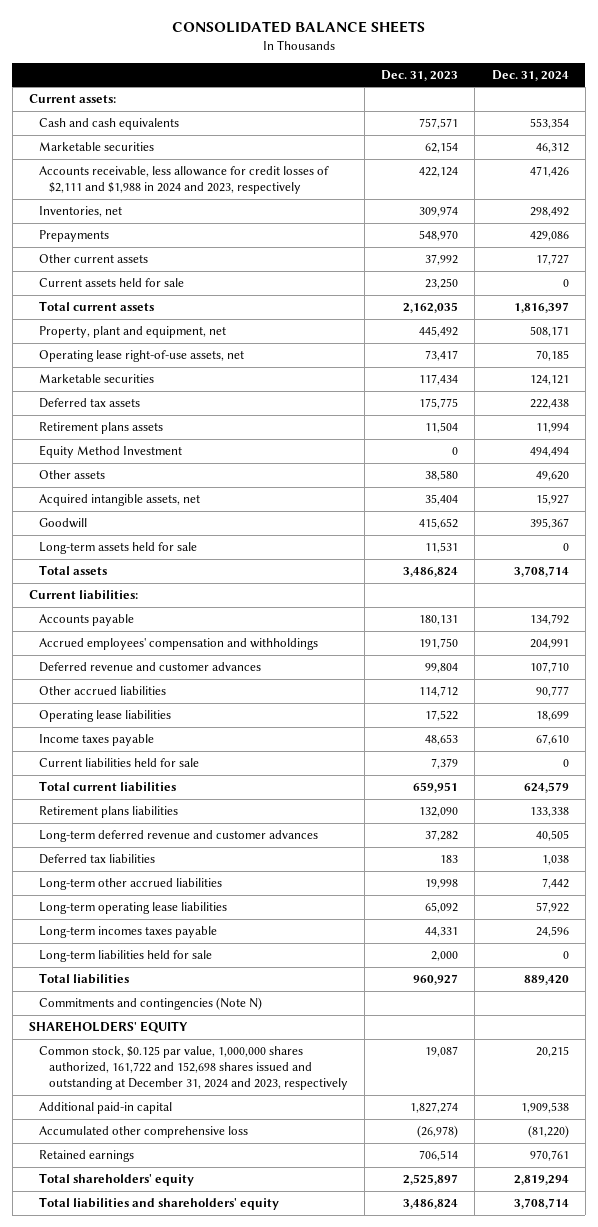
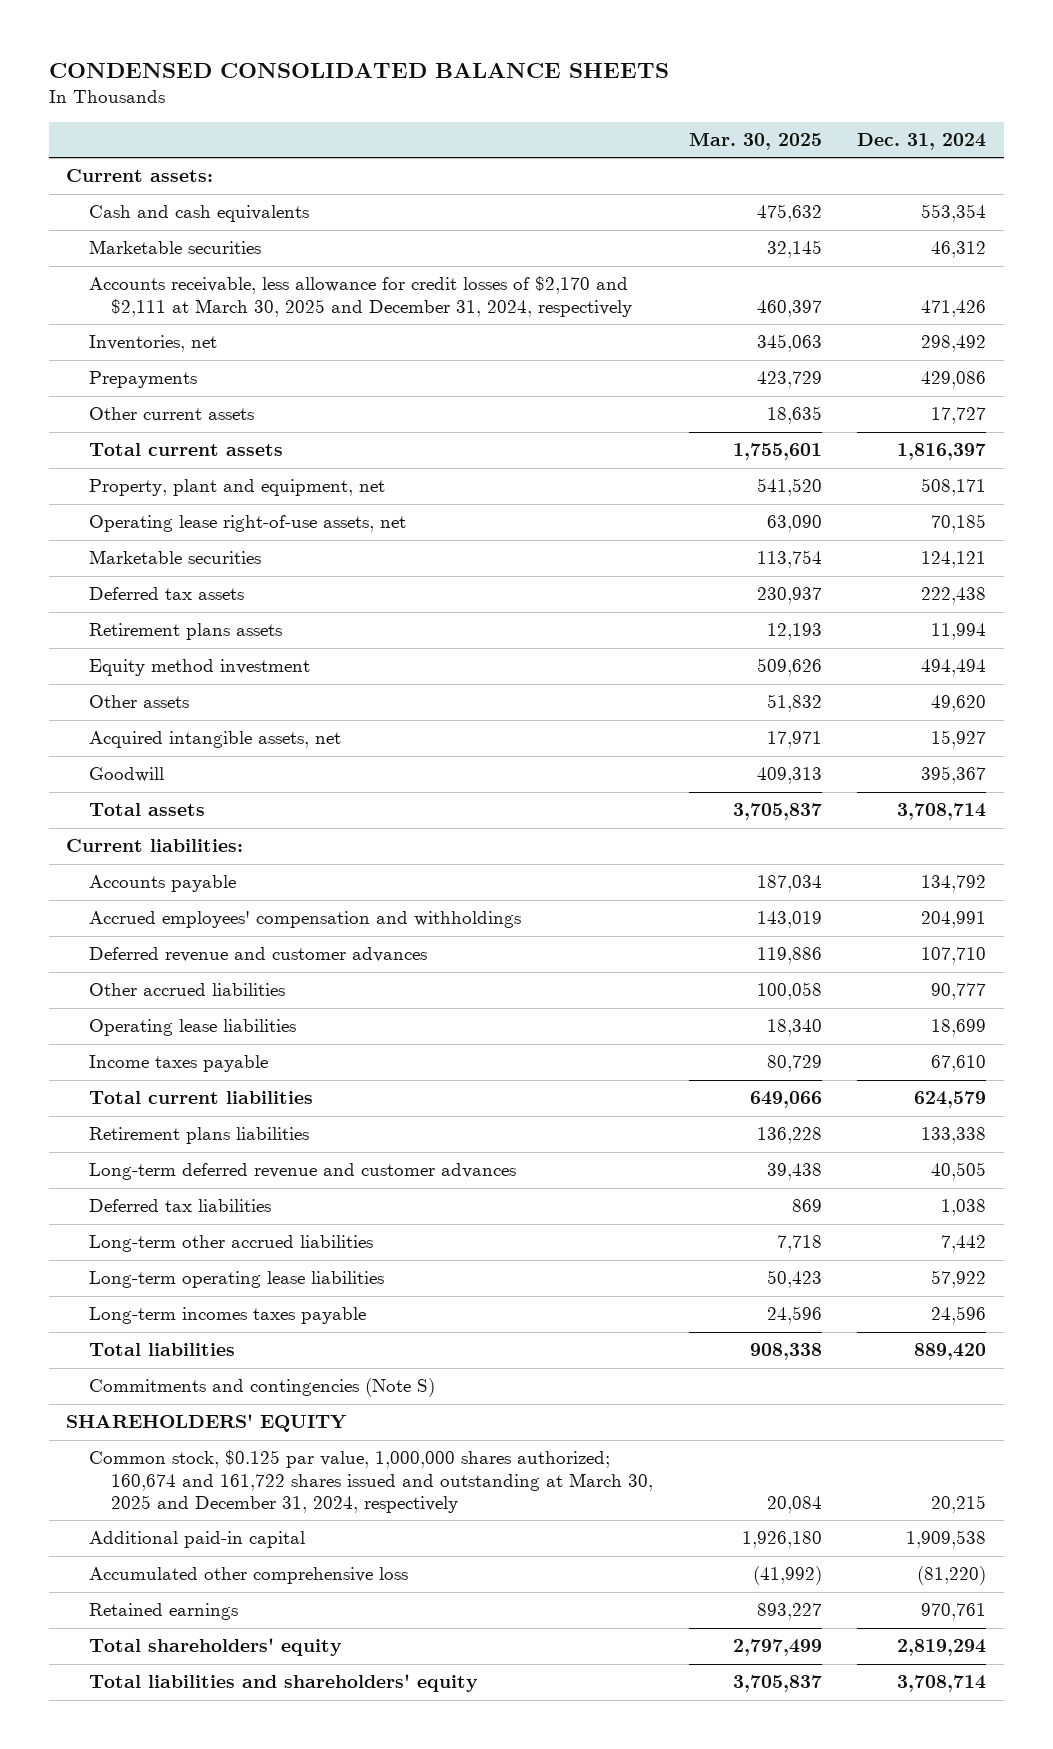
[171,21,425,34] CONSOLIDATED BALANCE SHEETS -> [48,62,669,78] CONDENSED CONSOLIDATED BALANCE SHEETS
[381,69,459,81] Dec. 31, 2023 -> none
none -> [688,131,822,150] Mar. 30, 2025
[38,166,329,195] Accounts receivable, less allowance for credit losses of $2,111 and $1,988 in 2024 and 2023, respectively -> [88,276,633,317] Accounts receivable, less allowance for credit losses of $2,170 and $2,111 at March 30, 2025 and December 31, 2024, respectively
[38,278,184,288] Current assets held for sale -> none
[38,445,182,459] Equity Method Investment -> [88,659,310,677] Equity method investment
[38,542,197,555] Long-term assets held for sale -> none
[38,758,199,768] Current liabilities held for sale -> none
[38,950,212,963] Long-term liabilities held for sale -> none
[38,997,262,1011] Commitments and contingencies (Note N) -> [88,1378,435,1398] Commitments and contingencies (Note S)
[38,1046,348,1091] Common stock, $0.125 par value, 1,000,000 shares authorized, 161,722 and 152,698 shares issued and outstanding at December 31, 2024 and 2023, respectively -> [88,1450,654,1513] Common stock, $0.125 par value, 1,000,000 shares authorized; 160,674 and 161,722 shares issued and outstanding at March 30, 2025 and December 31, 2024, respectively

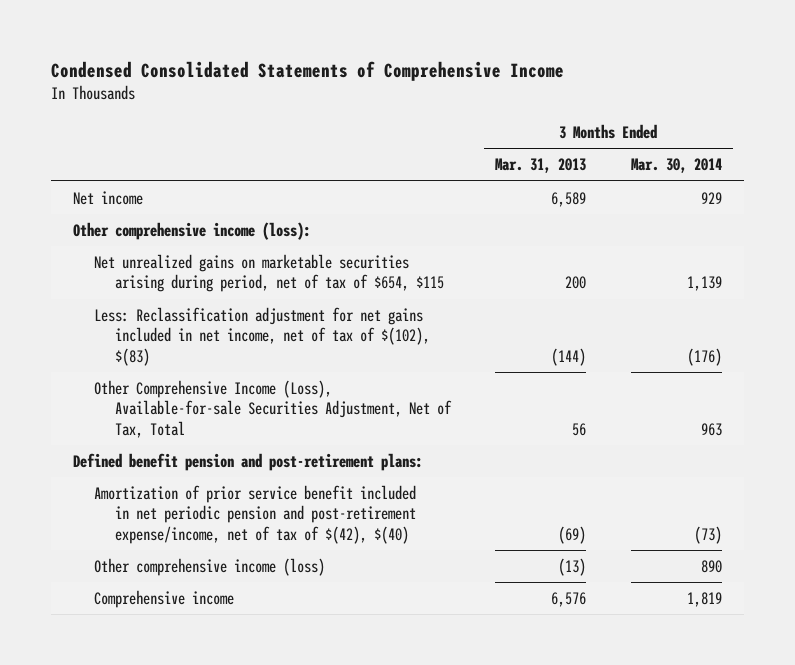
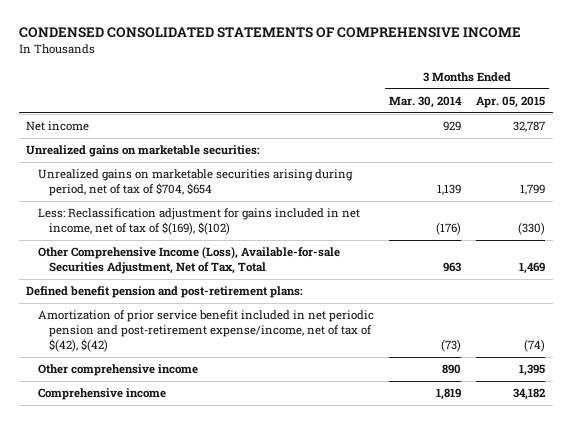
[50,60,564,81] Condensed Consolidated Statements of Comprehensive Income -> [18,27,521,39] CONDENSED CONSOLIDATED STATEMENTS OF COMPREHENSIVE INCOME
[495,158,587,174] Mar. 31, 2013 -> none
none -> [476,95,546,108] Apr. 05, 2015
[73,221,312,240] Other comprehensive income (loss): -> none
none -> [26,145,261,158] Unrealized gains on marketable securities:
[93,253,444,293] Net unrealized gains on marketable securities arising during period, net of tax of $654, $115 -> [37,169,353,197] Unrealized gains on marketable securities arising during period, net of tax of $704, $654
[93,306,430,366] Less: Reclassification adjustment for net gains included in net income, net of tax of $(102), $(83) -> [37,208,360,236] Less: Reclassification adjustment for gains included in net income, net of tax of $(169), $(102)
[93,484,416,544] Amortization of prior service benefit included in net periodic pension and post-retirement expense/income, net of tax of $(42), $(40) -> [37,310,374,353] Amortization of prior service benefit included in net periodic pension and post-retirement expense/income, net of tax of $(42), $(42)
[93,557,325,576] Other comprehensive income (loss) -> [37,364,198,377] Other comprehensive income

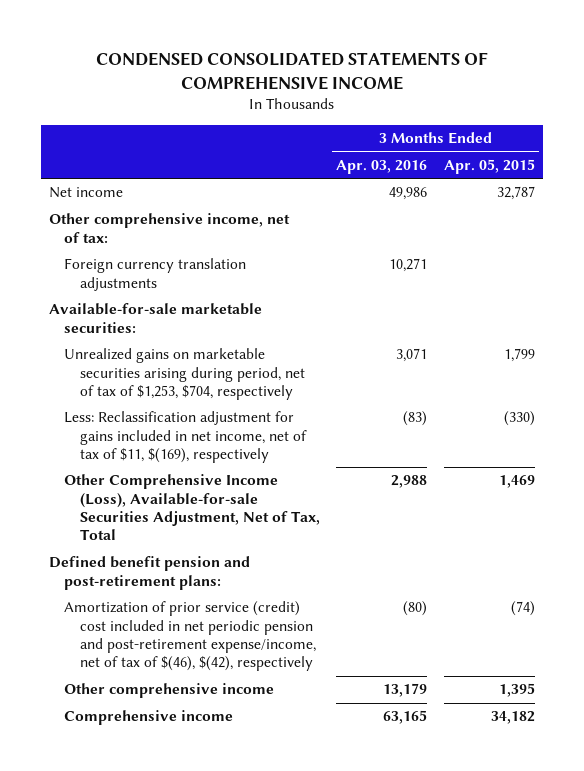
[388,95,462,108] Mar. 30, 2014 -> none
none -> [336,160,428,175] Apr. 03, 2016
[26,145,261,158] Unrealized gains on marketable securities: -> none
none -> [48,213,290,243] Other comprehensive income, net of tax:
none -> [64,258,247,291] Foreign currency translation adjustments
none -> [48,303,262,333] Available-for-sale marketable securities:
[37,169,353,197] Unrealized gains on marketable securities arising during period, net of tax of $704, $654 -> [64,348,306,400] Unrealized gains on marketable securities arising during period, net of tax of $1,253, $704, respectively
[37,208,360,236] Less: Reclassification adjustment for gains included in net income, net of tax of $(169), $(102) -> [64,411,308,463] Less: Reclassification adjustment for gains included in net income, net of tax of $11, $(169), respectively
[37,310,374,353] Amortization of prior service benefit included in net periodic pension and post-retirement expense/income, net of tax of $(42), $(42) -> [64,601,317,672] Amortization of prior service (credit) cost included in net periodic pension and post-retirement expense/income, net of tax of $(46), $(42), respectively

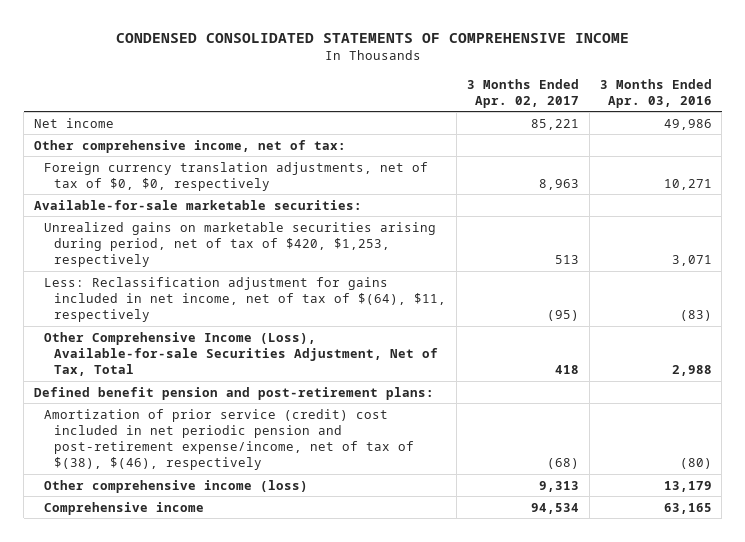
[443,159,535,175] Apr. 05, 2015 -> none
none -> [466,78,579,108] 3 Months Ended Apr. 02, 2017
[64,258,247,291] Foreign currency translation adjustments -> [44,161,429,191] Foreign currency translation adjustments, net of tax of $0, $0, respectively
[64,348,306,400] Unrealized gains on marketable securities arising during period, net of tax of $1,253, $704, respectively -> [44,221,437,268] Unrealized gains on marketable securities arising during period, net of tax of $420, $1,253, respectively
[64,411,308,463] Less: Reclassification adjustment for gains included in net income, net of tax of $11, $(169), respectively -> [44,276,447,323] Less: Reclassification adjustment for gains included in net income, net of tax of $(64), $11, respectively
[64,601,317,672] Amortization of prior service (credit) cost included in net periodic pension and post-retirement expense/income, net of tax of $(46), $(42), respectively -> [44,408,415,471] Amortization of prior service (credit) cost included in net periodic pension and post-retirement expense/income, net of tax of $(38), $(46), respectively
[64,683,275,699] Other comprehensive income -> [44,479,309,493] Other comprehensive income (loss)

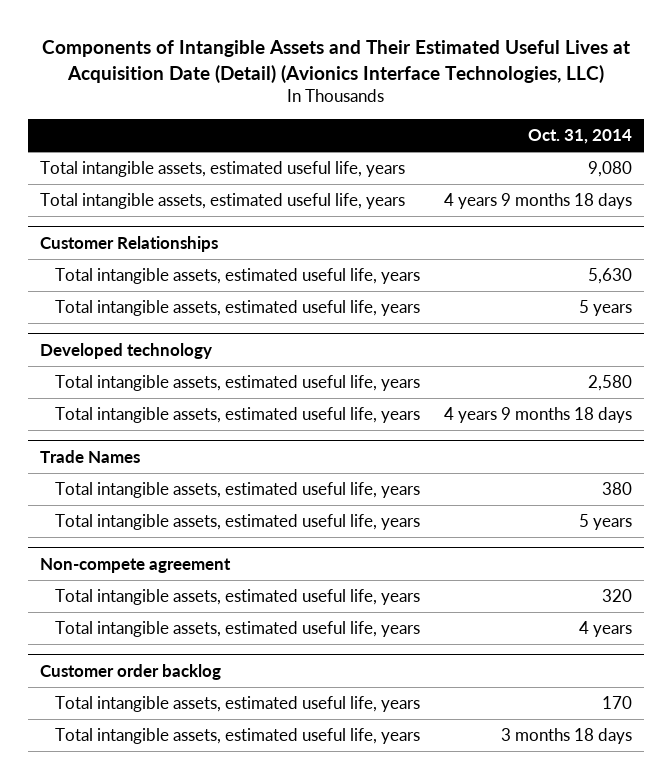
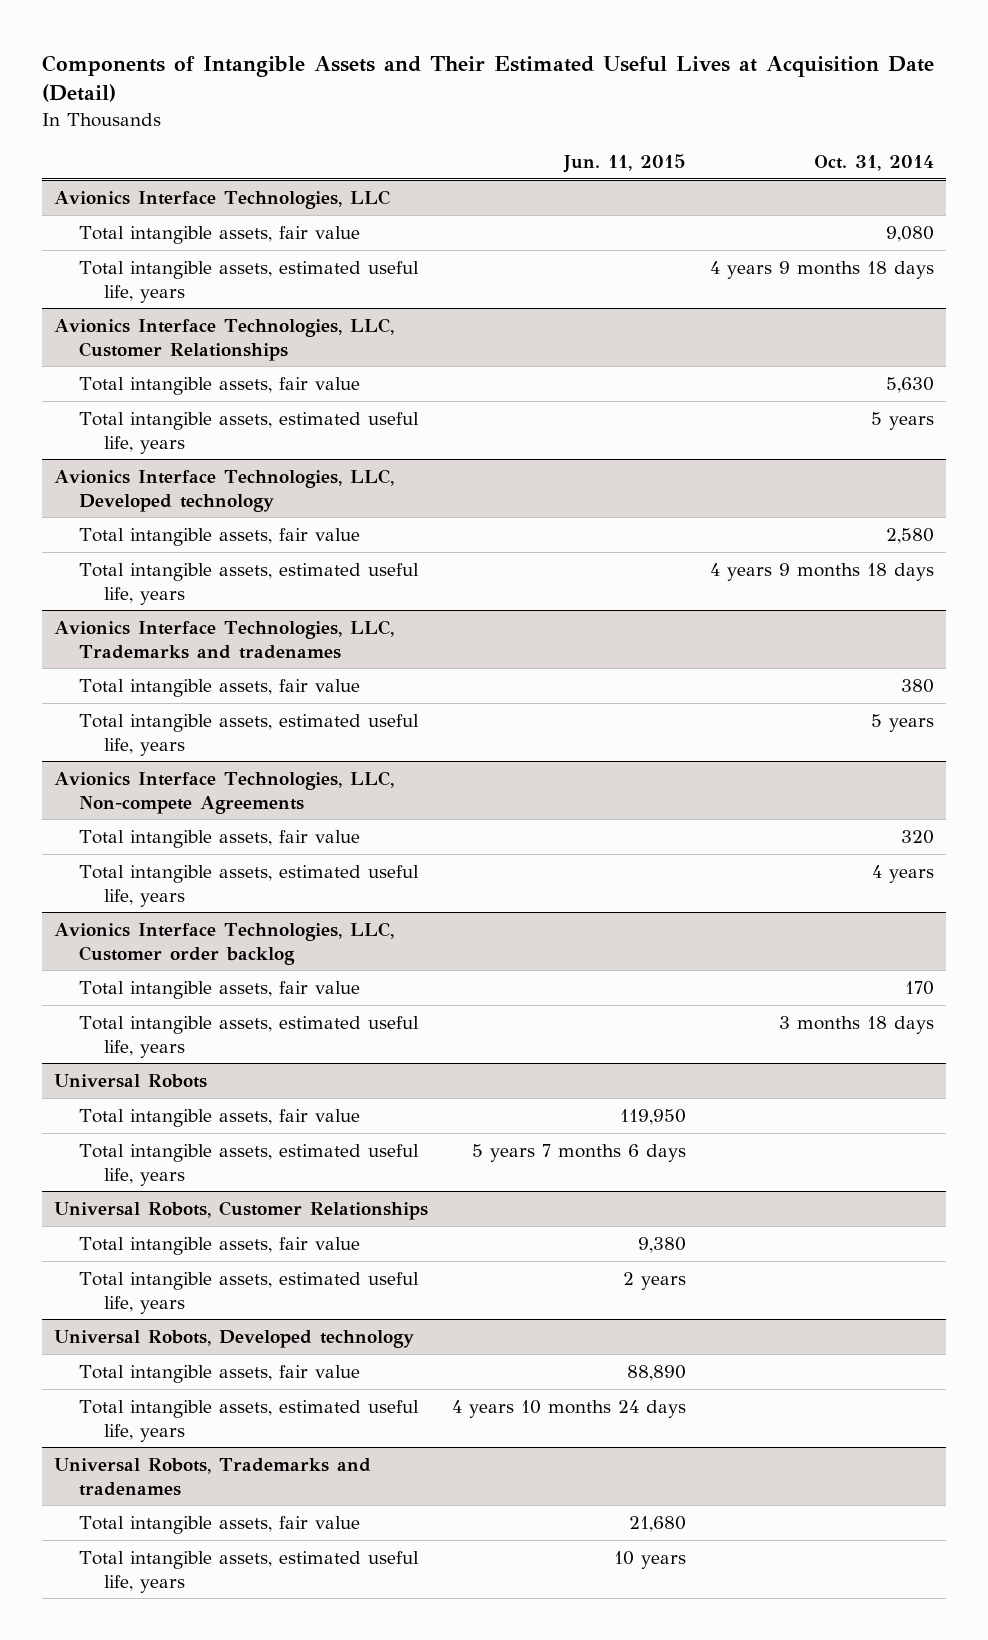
[41,39,630,83] Components of Intangible Assets and Their Estimated Useful Lives at Acquisition Date (Detail) (Avionics Interface Technologies, LLC) -> [41,54,934,103] Components of Intangible Assets and Their Estimated Useful Lives at Acquisition Date (Detail)
none -> [562,154,686,174] Jun. 11, 2015
none -> [53,189,390,209] Avionics Interface Technologies, LLC
[39,161,405,178] Total intangible assets, estimated useful life, years -> [78,225,360,244] Total intangible assets, fair value
[39,235,218,252] Customer Relationships -> none
none -> [53,317,394,361] Avionics Interface Technologies, LLC, Customer Relationships
[55,268,421,285] Total intangible assets, estimated useful life, years -> [78,376,360,395] Total intangible assets, fair value
[39,342,212,359] Developed technology -> none
none -> [53,468,394,512] Avionics Interface Technologies, LLC, Developed technology
[55,375,421,392] Total intangible assets, estimated useful life, years -> [78,527,360,546] Total intangible assets, fair value
[39,449,140,463] Trade Names -> none
none -> [53,619,394,659] Avionics Interface Technologies, LLC, Trademarks and tradenames
[55,482,421,499] Total intangible assets, estimated useful life, years -> [78,678,360,697] Total intangible assets, fair value
[39,557,231,573] Non-compete agreement -> none
none -> [53,770,394,814] Avionics Interface Technologies, LLC, Non-compete Agreements
[55,589,421,606] Total intangible assets, estimated useful life, years -> [78,829,360,848] Total intangible assets, fair value
[39,663,221,680] Customer order backlog -> none
none -> [53,921,394,965] Avionics Interface Technologies, LLC, Customer order backlog
[55,696,421,713] Total intangible assets, estimated useful life, years -> [78,980,360,999] Total intangible assets, fair value
none -> [53,1073,207,1088] Universal Robots
none -> [78,1108,360,1127] Total intangible assets, fair value
none -> [78,1143,419,1186] Total intangible assets, estimated useful life, years
none -> [53,1200,428,1220] Universal Robots, Customer Relationships
none -> [78,1236,360,1255] Total intangible assets, fair value
none -> [78,1271,419,1314] Total intangible assets, estimated useful life, years
none -> [53,1329,414,1348] Universal Robots, Developed technology
none -> [78,1364,360,1383] Total intangible assets, fair value
none -> [78,1399,419,1442] Total intangible assets, estimated useful life, years
none -> [53,1457,371,1496] Universal Robots, Trademarks and tradenames
none -> [78,1515,360,1534] Total intangible assets, fair value
none -> [78,1550,419,1593] Total intangible assets, estimated useful life, years

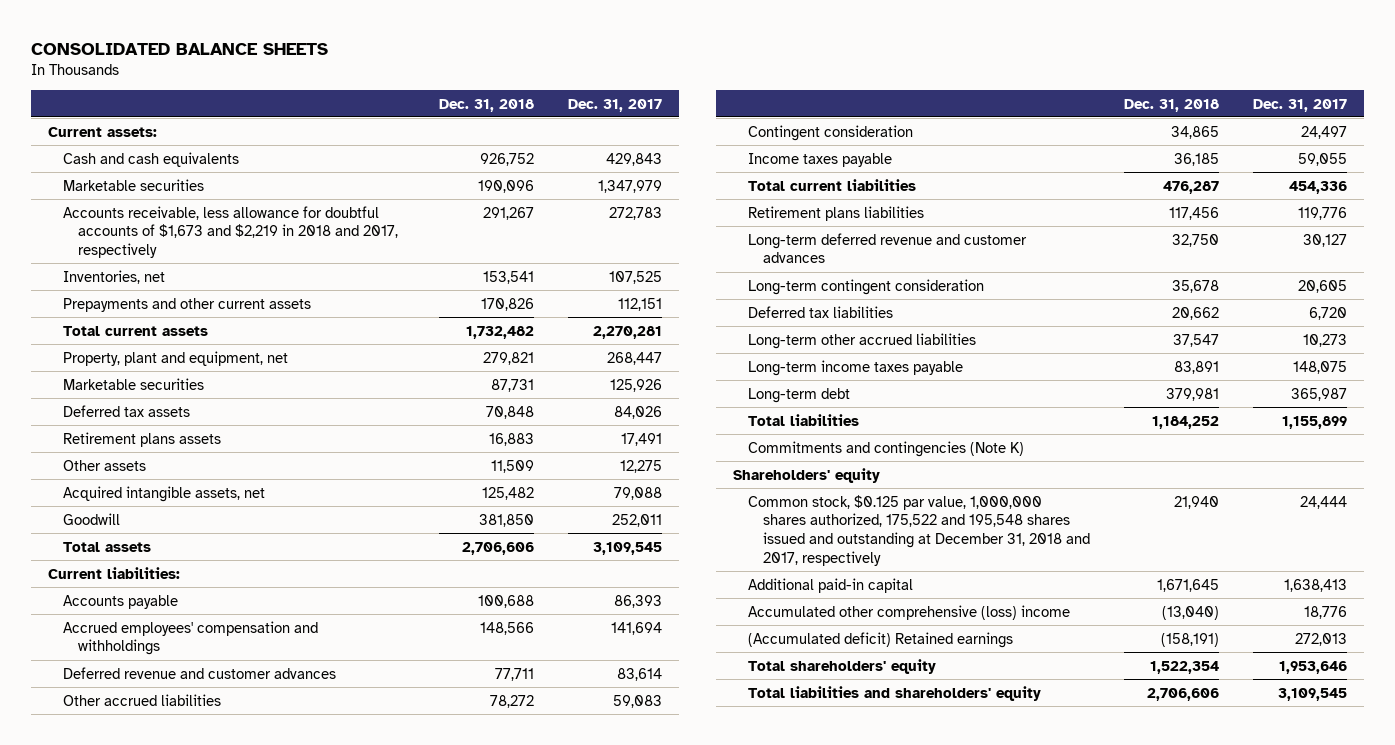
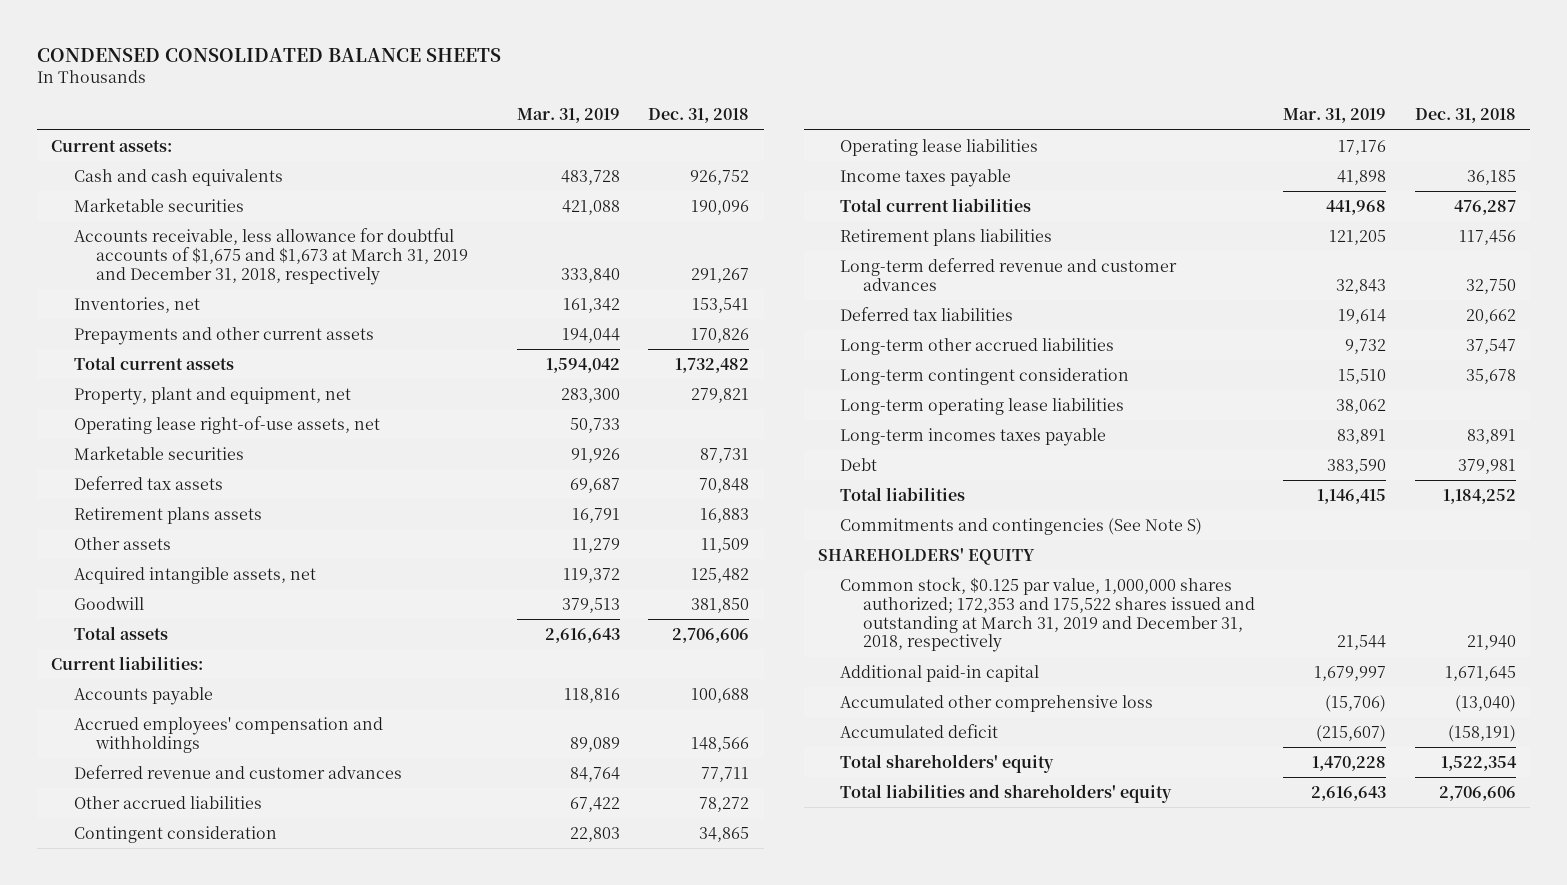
[31,42,329,55] CONSOLIDATED BALANCE SHEETS -> [37,47,502,62] CONDENSED CONSOLIDATED BALANCE SHEETS
[567,98,662,112] Dec. 31, 2017 -> none
none -> [516,108,620,124] Mar. 31, 2019
[62,205,398,259] Accounts receivable, less allowance for doubtful accounts of $1,673 and $2,219 in 2018 and 2017, respectively -> [73,227,469,285] Accounts receivable, less allowance for doubtful accounts of $1,675 and $1,673 at March 31, 2019 and December 31, 2018, respectively
none -> [73,415,380,434] Operating lease right-of-use assets, net
none -> [840,138,1039,156] Operating lease liabilities
[748,278,985,295] Long-term contingent consideration -> [840,367,1130,385] Long-term contingent consideration
none -> [840,397,1125,415] Long-term operating lease liabilities
[748,359,964,376] Long-term income taxes payable -> [840,427,1107,446] Long-term incomes taxes payable
[748,387,851,403] Long-term debt -> [840,457,878,471] Debt
[748,440,1025,457] Commitments and contingencies (Note K) -> [840,517,1203,535] Commitments and contingencies (See Note S)
[733,467,881,483] Shareholders' equity -> [818,547,1036,565] SHAREHOLDERS' EQUITY
[748,494,1090,566] Common stock, $0.125 par value, 1,000,000 shares authorized, 175,522 and 195,548 shares issued and outstanding at December 31, 2018 and 2017, respectively -> [840,576,1255,653] Common stock, $0.125 par value, 1,000,000 shares authorized; 172,353 and 175,522 shares issued and outstanding at March 31, 2019 and December 31, 2018, respectively
[748,604,1071,620] Accumulated other comprehensive (loss) income -> [840,694,1154,712] Accumulated other comprehensive loss
[748,631,1014,648] (Accumulated deficit) Retained earnings -> [840,723,999,738] Accumulated deficit

